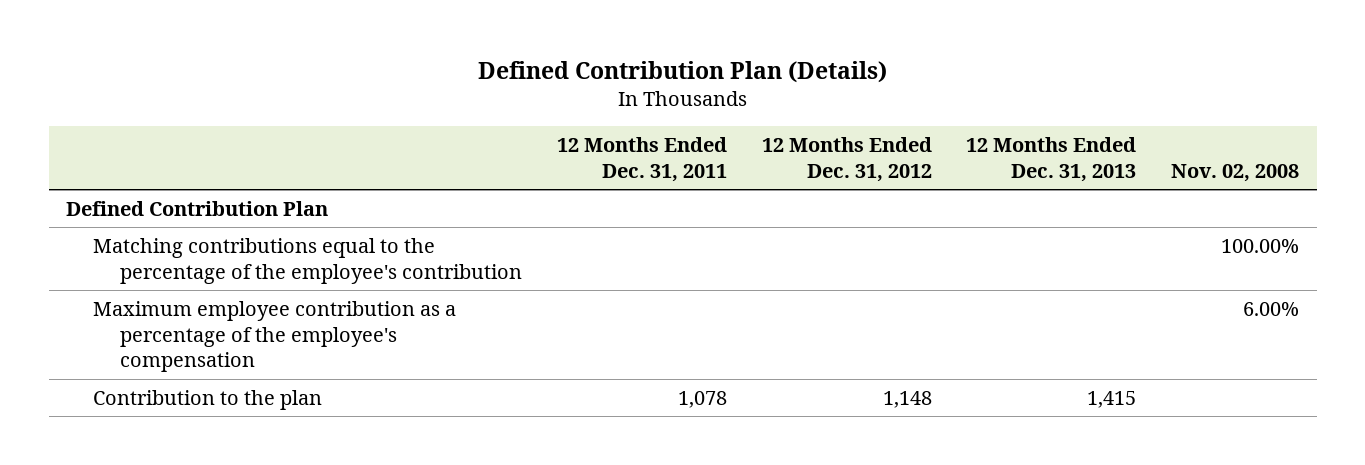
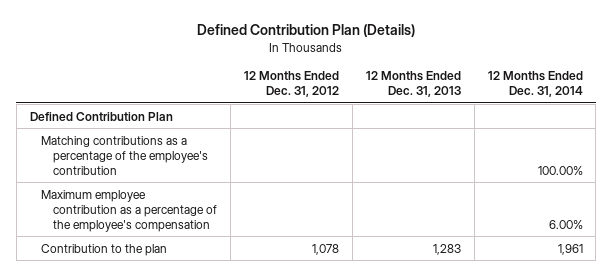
[556,136,727,182] 12 Months Ended Dec. 31, 2011 -> none
[1171,163,1300,182] Nov. 02, 2008 -> none
none -> [487,71,583,98] 12 Months Ended Dec. 31, 2014
[93,237,523,284] Matching contributions equal to the percentage of the employee's contribution -> [41,135,209,175] Matching contributions as a percentage of the employee's contribution
[882,390,932,408] 1,148 -> [311,243,339,255] 1,078
[1087,390,1137,408] 1,415 -> [432,243,461,255] 1,283

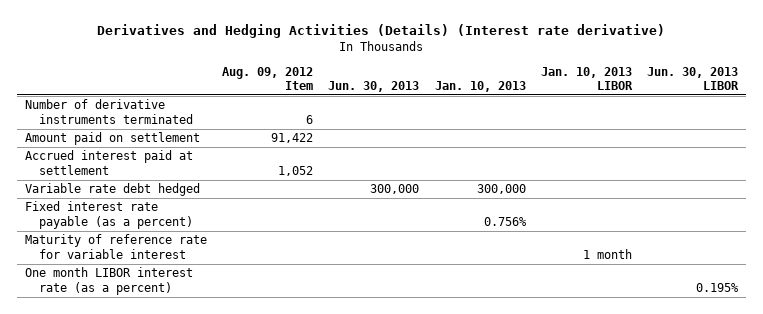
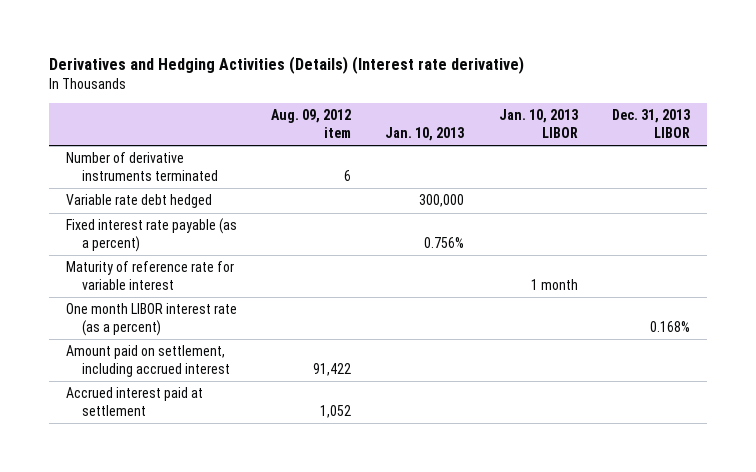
[222,66,314,90] Aug. 09, 2012 Item -> none
[328,80,420,92] Jun. 30, 2013 -> none
[647,66,740,90] Jun. 30, 2013 LIBOR -> none
none -> [271,109,352,138] Aug. 09, 2012 item
none -> [611,109,690,138] Dec. 31, 2013 LIBOR
[24,132,200,146] Amount paid on settlement -> none
none -> [65,345,230,377] Amount paid on settlement, including accrued interest
[24,150,193,175] Accrued interest paid at settlement -> [65,387,203,416] Accrued interest paid at settlement

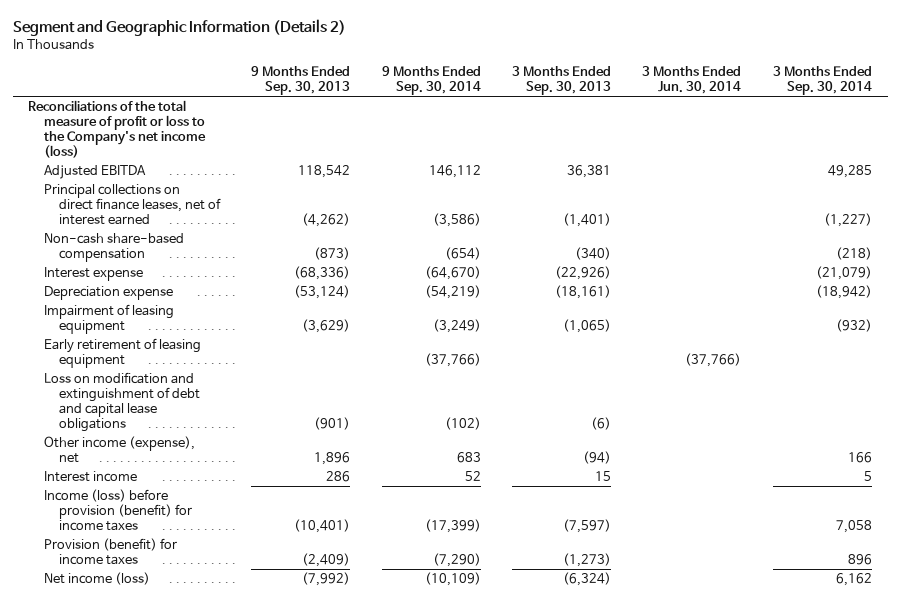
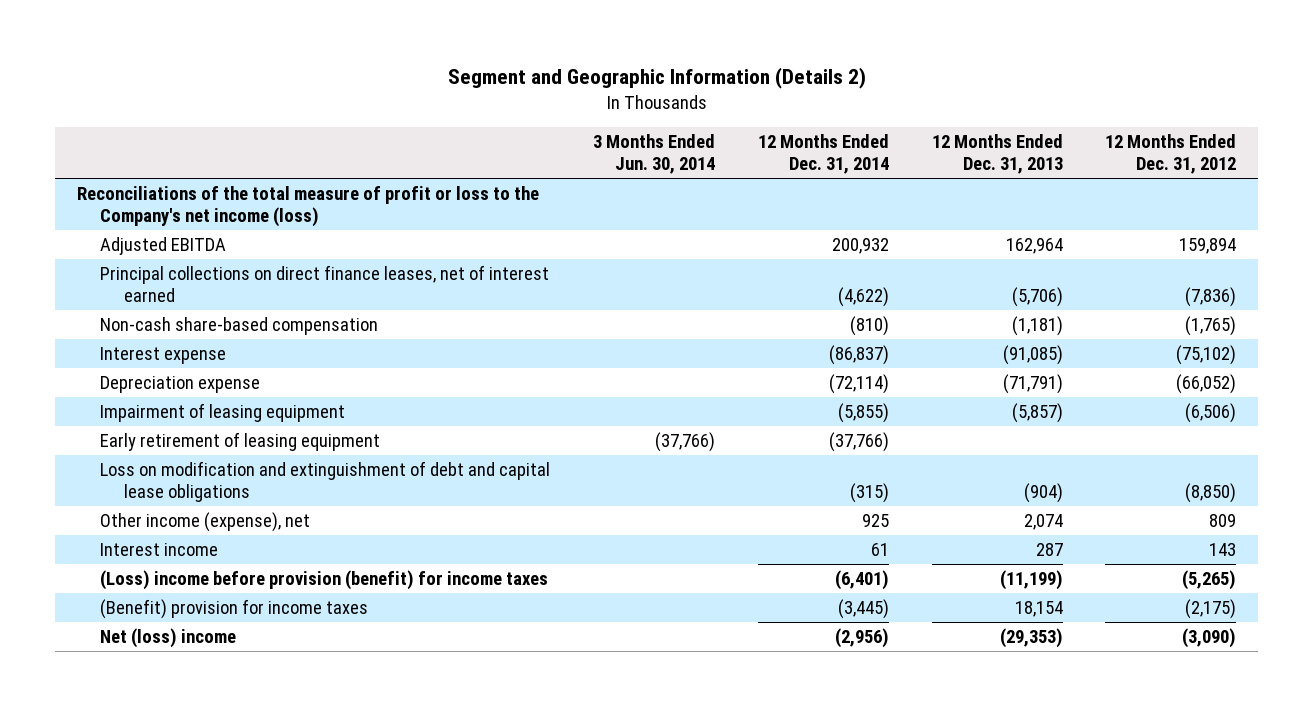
[251,66,351,96] 9 Months Ended Sep. 30, 2013 -> none
[381,66,481,96] 9 Months Ended Sep. 30, 2014 -> none
[512,66,612,96] 3 Months Ended Sep. 30, 2013 -> none
[772,66,872,96] 3 Months Ended Sep. 30, 2014 -> none
none -> [757,134,889,175] 12 Months Ended Dec. 31, 2014
none -> [931,134,1063,175] 12 Months Ended Dec. 31, 2013
none -> [1105,134,1237,175] 12 Months Ended Dec. 31, 2012
[43,489,192,532] Income (loss) before provision (benefit) for income taxes -> [100,570,549,591] (Loss) income before provision (benefit) for income taxes
[43,538,177,566] Provision (benefit) for income taxes -> [100,599,369,620] (Benefit) provision for income taxes
[43,572,150,586] Net income (loss) -> [100,628,237,649] Net (loss) income

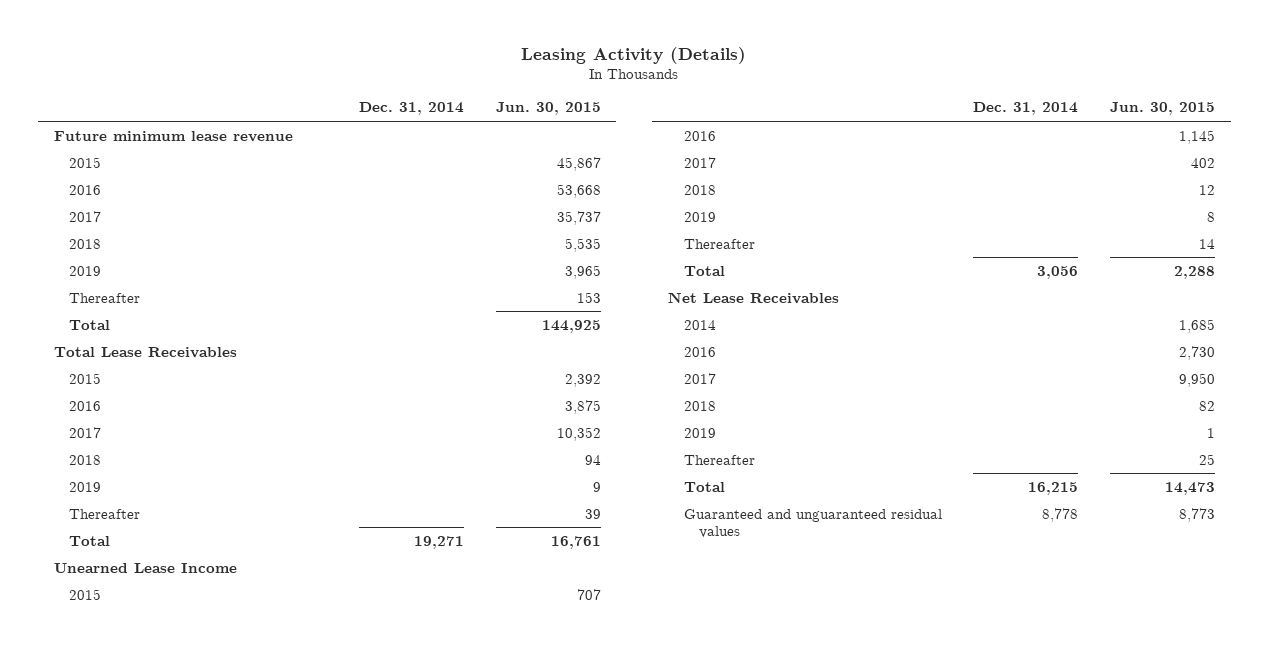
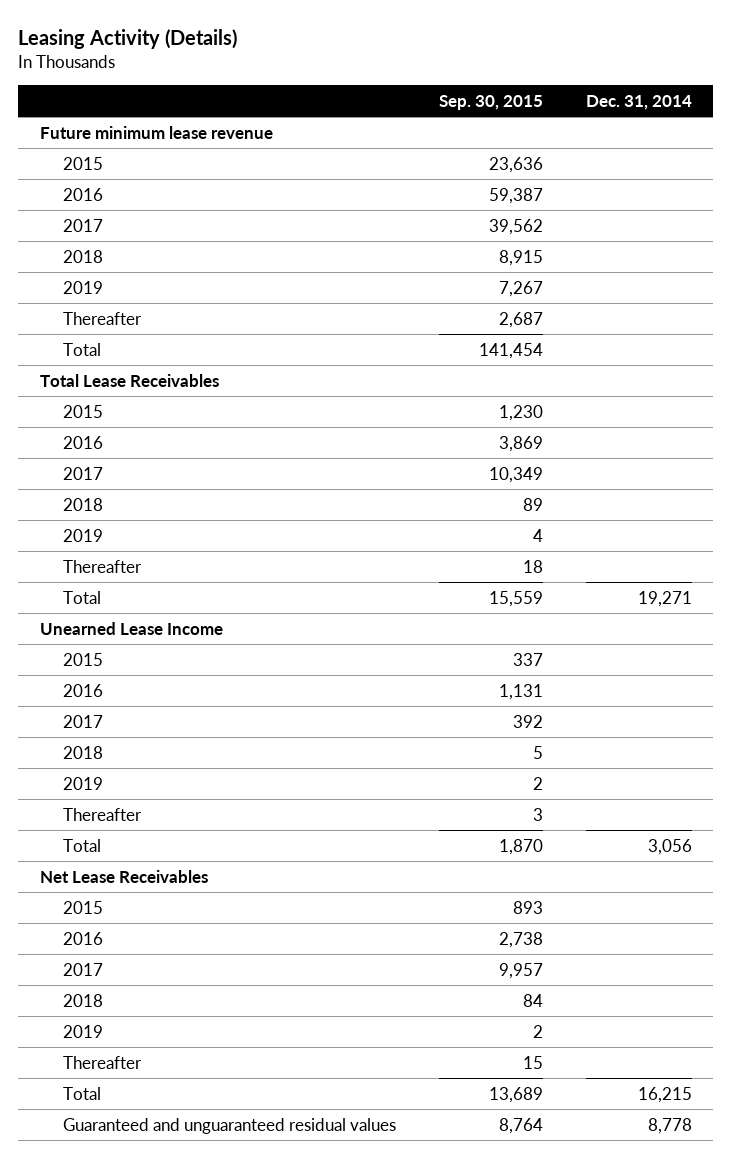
[495,102,601,116] Jun. 30, 2015 -> none
none -> [438,94,543,110] Sep. 30, 2015
[683,319,716,330] 2014 -> [63,900,104,914] 2015

